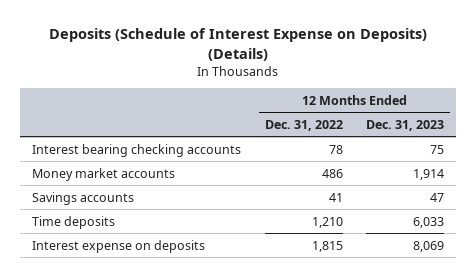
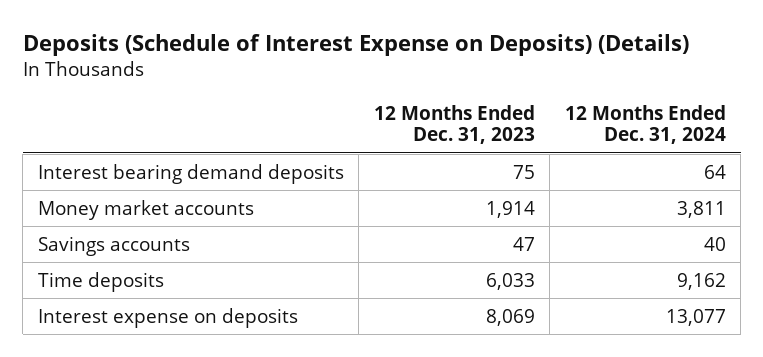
[264,119,343,131] Dec. 31, 2022 -> none
none -> [564,104,726,145] 12 Months Ended Dec. 31, 2024
[31,143,241,157] Interest bearing checking accounts -> none
none -> [37,163,344,184] Interest bearing demand deposits

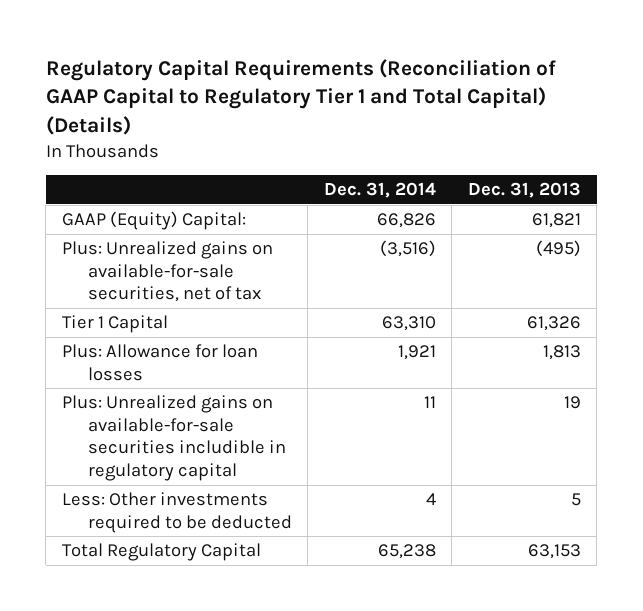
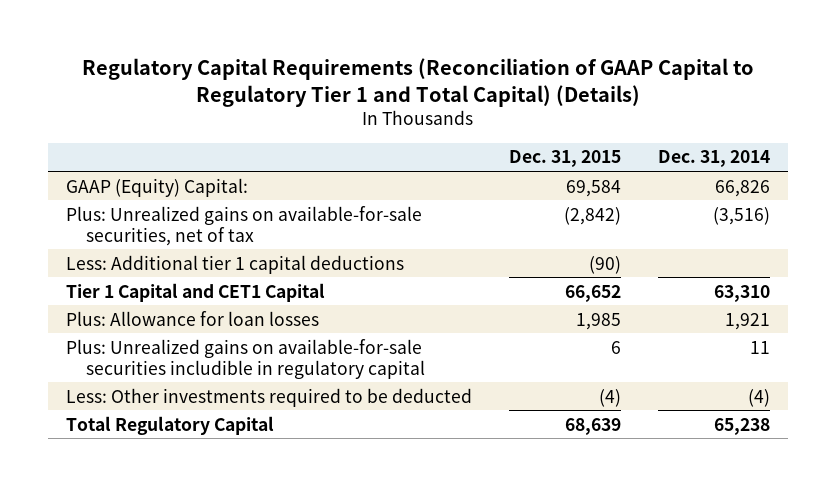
[467,182,581,199] Dec. 31, 2013 -> none
none -> [509,150,622,168] Dec. 31, 2015
none -> [66,254,405,274] Less: Additional tier 1 capital deductions
[61,315,168,334] Tier 1 Capital -> [66,282,326,302] Tier 1 Capital and CET1 Capital
[425,493,436,506] 4 -> [747,388,770,407] (4)

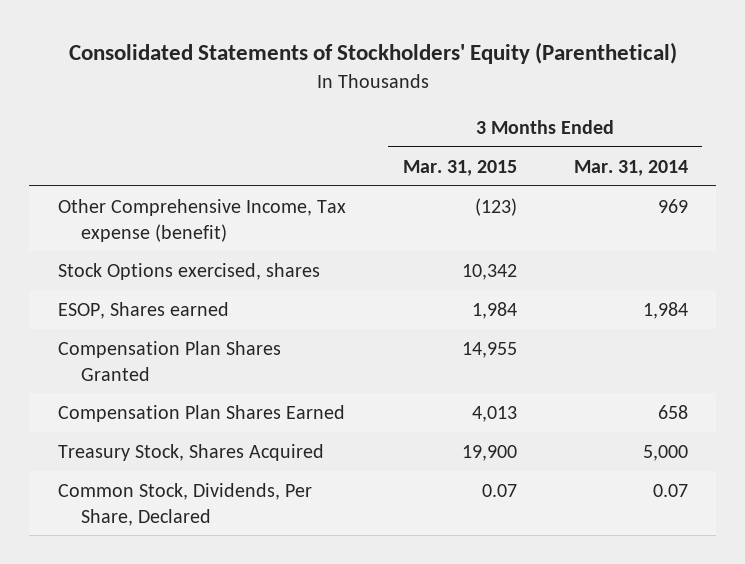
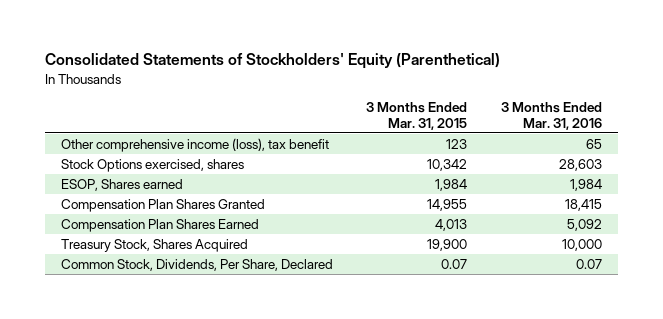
[573,159,688,176] Mar. 31, 2014 -> none
none -> [500,101,602,131] 3 Months Ended Mar. 31, 2016
[57,198,346,242] Other Comprehensive Income, Tax expense (benefit) -> [61,137,330,152] Other comprehensive income (loss), tax benefit
[474,197,517,216] (123) -> [446,138,468,149] 123

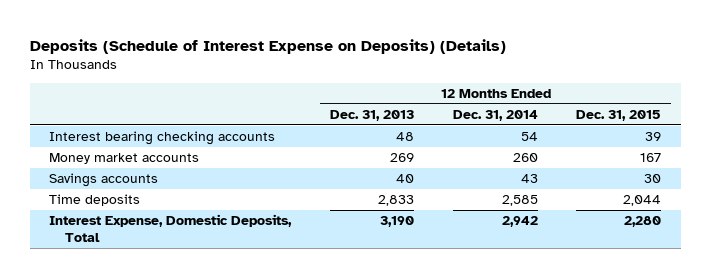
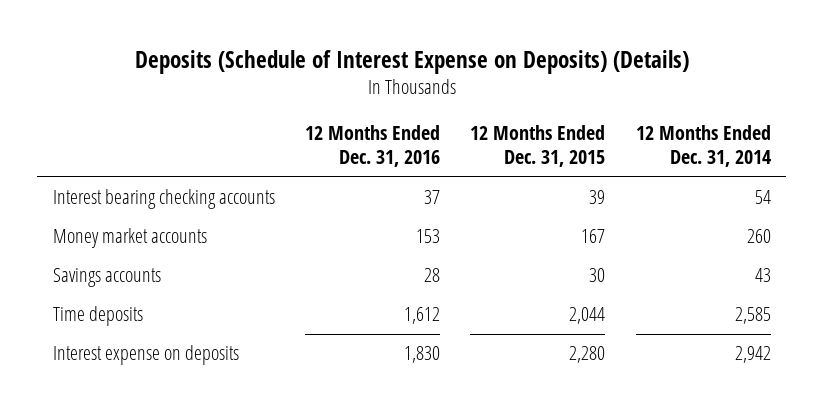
[329,109,414,121] Dec. 31, 2013 -> none
none -> [304,124,440,168] 12 Months Ended Dec. 31, 2016
[49,214,293,242] Interest Expense, Domestic Deposits, Total -> [52,345,239,366] Interest expense on deposits

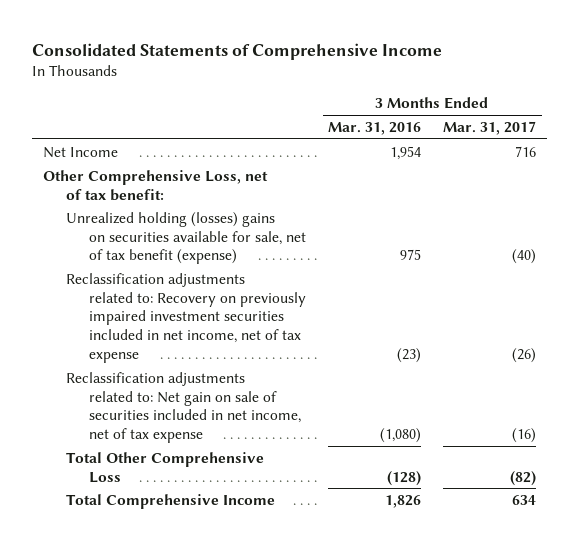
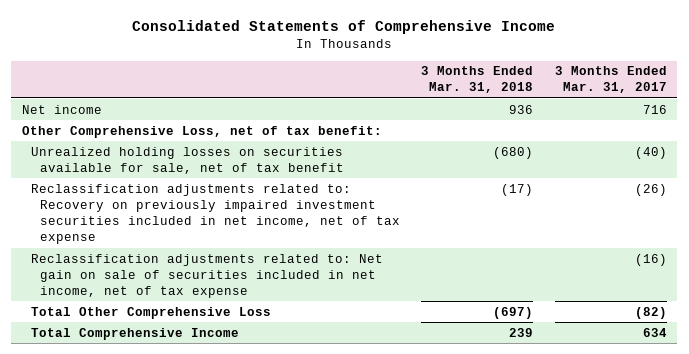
[328,121,422,135] Mar. 31, 2016 -> none
none -> [421,66,534,94] 3 Months Ended Mar. 31, 2018
[42,146,118,158] Net Income -> [21,104,102,114] Net income
[65,211,307,265] Unrealized holding (losses) gains on securities available for sale, net of tax benefit (expense) -> [31,146,345,174] Unrealized holding losses on securities available for sale, net of tax benefit

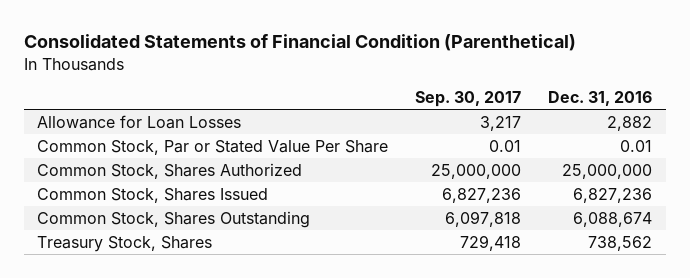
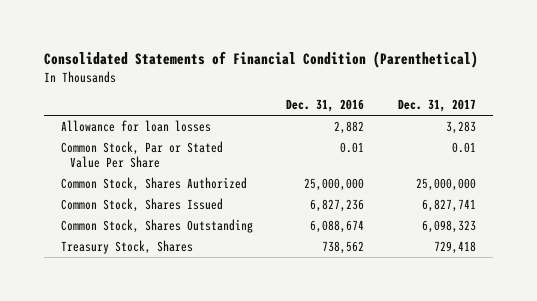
[415,91,522,108] Sep. 30, 2017 -> none
none -> [398,99,477,113] Dec. 31, 2017
[37,114,242,129] Allowance for Loan Losses -> [60,119,211,132] Allowance for loan losses

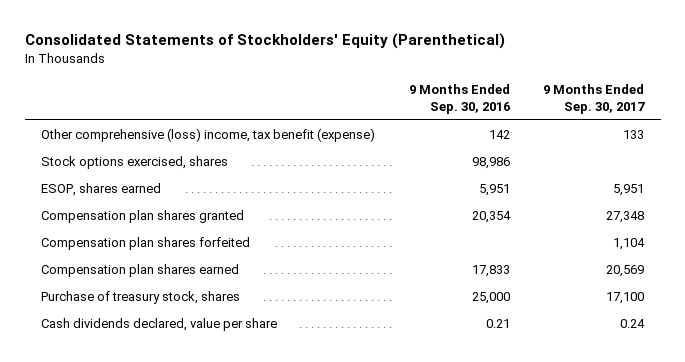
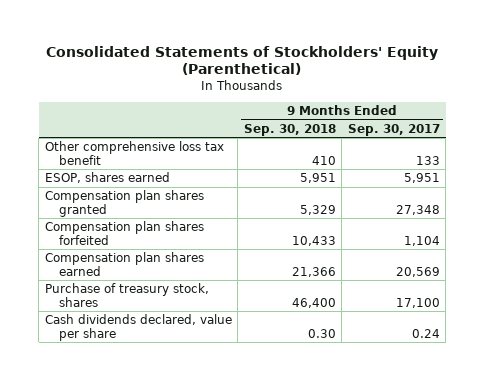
[408,84,510,115] 9 Months Ended Sep. 30, 2016 -> none
none -> [243,123,336,136] Sep. 30, 2018
[41,155,229,169] Stock options exercised, shares -> none
[41,127,376,142] Other comprehensive (loss) income, tax benefit (expense) -> [44,141,224,165] Other comprehensive loss tax benefit

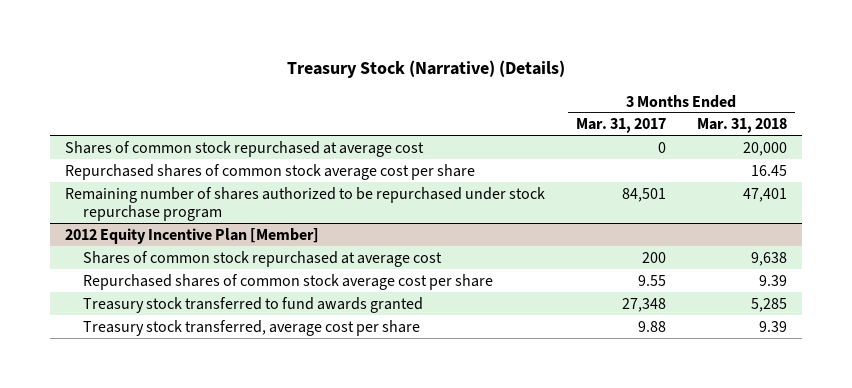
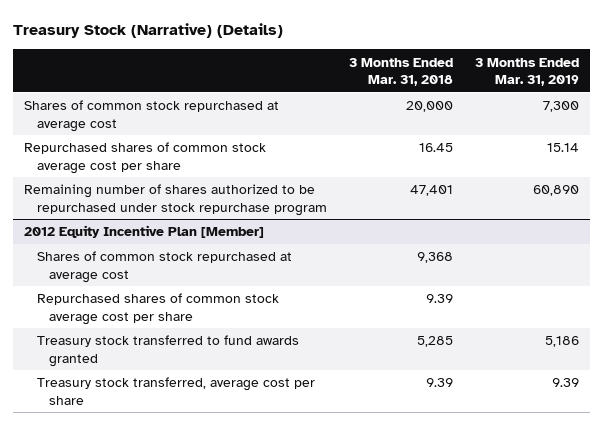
[575,118,666,134] Mar. 31, 2017 -> none
none -> [475,57,580,87] 3 Months Ended Mar. 31, 2019
[750,251,787,266] 9,638 -> [416,252,453,264] 9,368

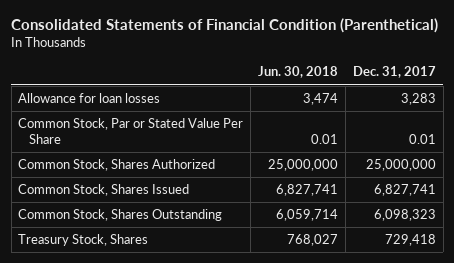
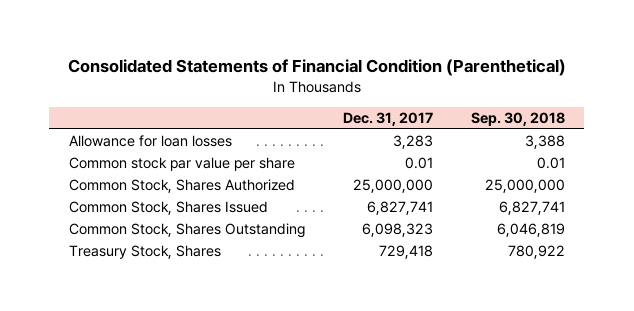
[258,66,339,79] Jun. 30, 2018 -> none
none -> [471,111,566,126] Sep. 30, 2018
[18,117,244,144] Common Stock, Par or Stated Value Per Share -> [68,157,295,172] Common stock par value per share

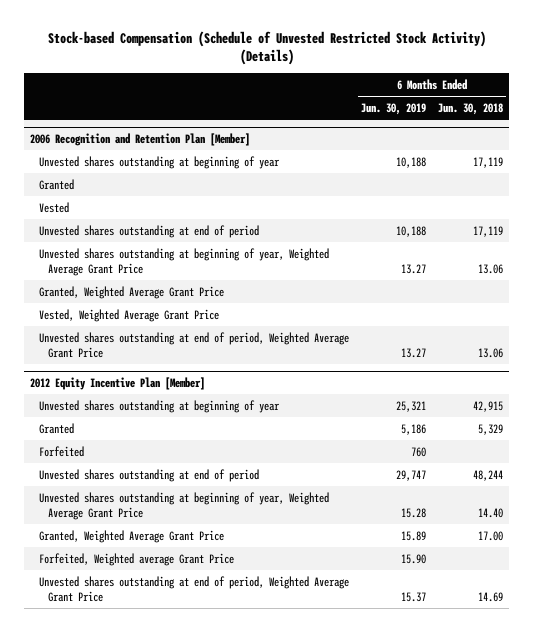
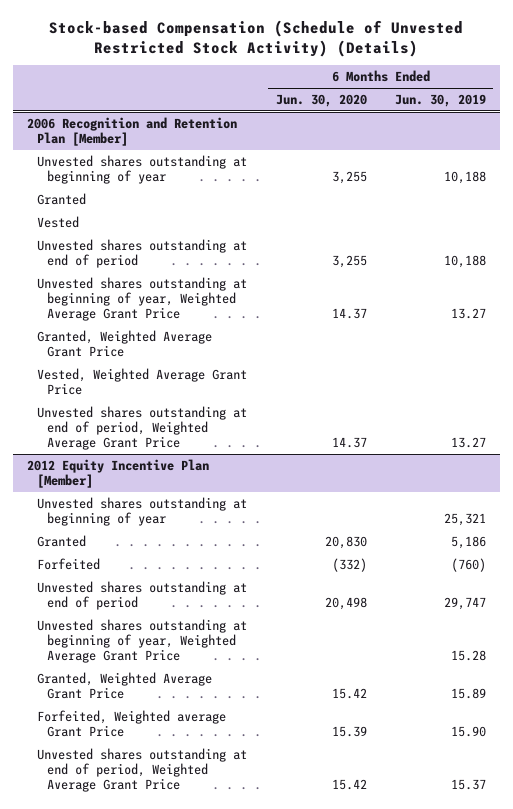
[438,102,504,115] Jun. 30, 2018 -> none
none -> [275,94,367,108] Jun. 30, 2020
[410,446,426,457] 760 -> [451,557,487,572] (760)

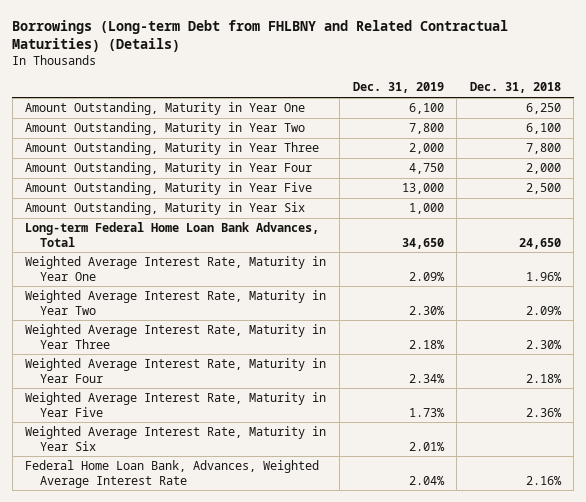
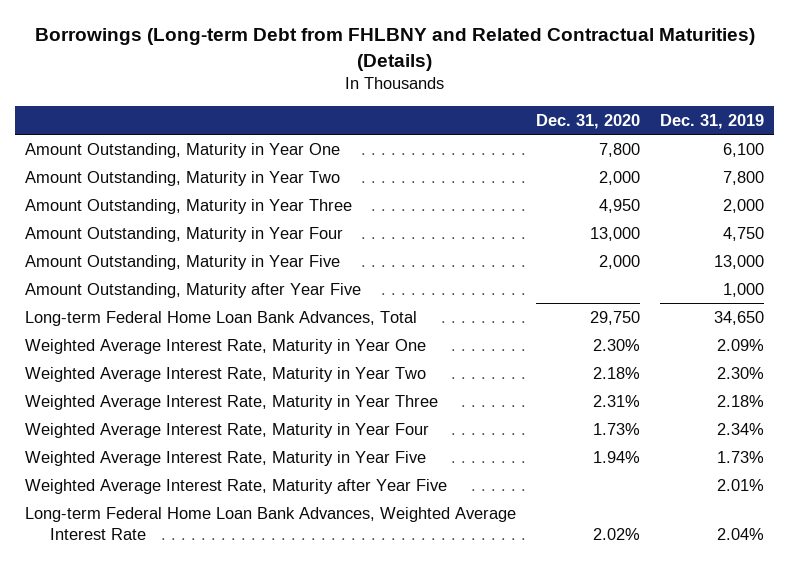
[469,82,561,94] Dec. 31, 2018 -> none
none -> [536,113,641,129] Dec. 31, 2020
[25,202,306,216] Amount Outstanding, Maturity in Year Six -> [25,282,362,298] Amount Outstanding, Maturity after Year Five
[25,426,327,451] Weighted Average Interest Rate, Maturity in Year Six -> [25,478,448,494] Weighted Average Interest Rate, Maturity after Year Five
[25,460,320,488] Federal Home Loan Bank, Advances, Weighted Average Interest Rate -> [25,506,517,540] Long-term Federal Home Loan Bank Advances, Weighted Average Interest Rate

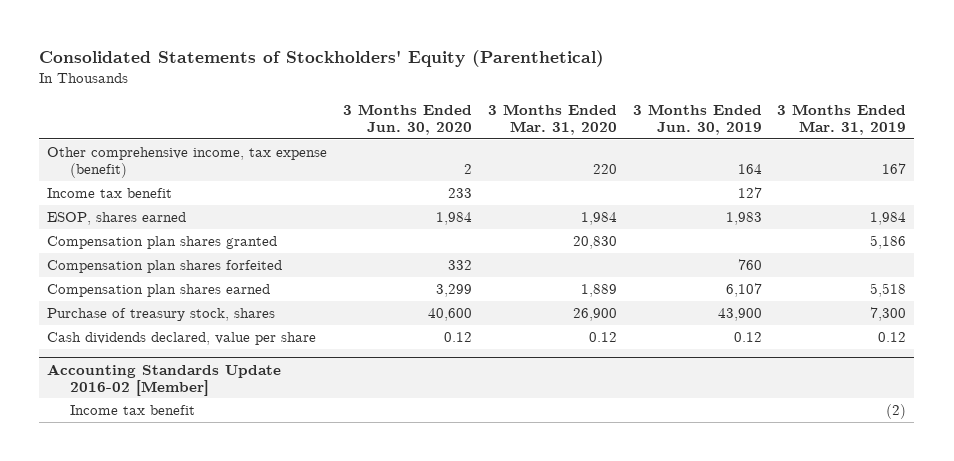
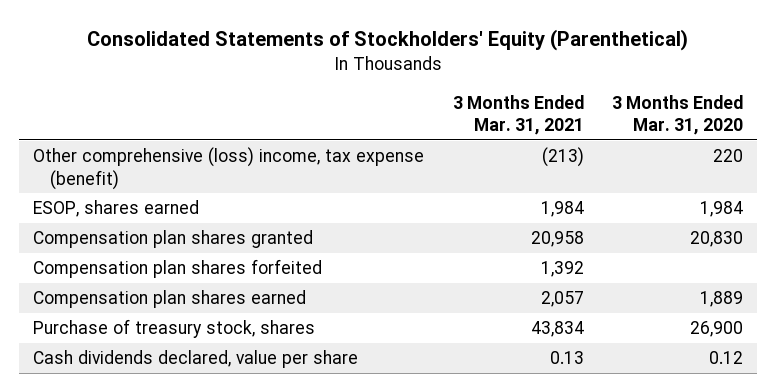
[343,103,473,135] 3 Months Ended Jun. 30, 2020 -> none
[632,103,762,135] 3 Months Ended Jun. 30, 2019 -> none
[777,103,907,135] 3 Months Ended Mar. 31, 2019 -> none
none -> [452,94,584,136] 3 Months Ended Mar. 31, 2021
[47,187,173,198] Income tax benefit -> none
[47,146,328,179] Other comprehensive income, tax expense (benefit) -> [33,147,425,190] Other comprehensive (loss) income, tax expense (benefit)
[47,363,282,396] Accounting Standards Update 2016-02 [Member] -> none
[70,404,196,415] Income tax benefit -> none

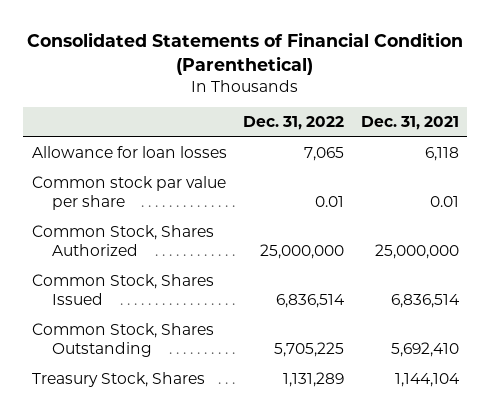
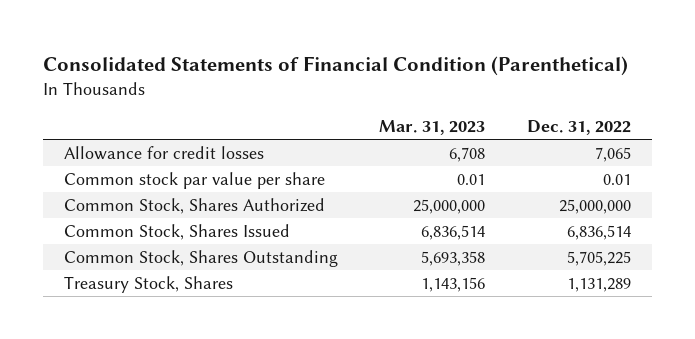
[360,116,459,131] Dec. 31, 2021 -> none
none -> [379,120,486,136] Mar. 31, 2023
[31,146,227,159] Allowance for loan losses -> [63,145,264,160] Allowance for credit losses

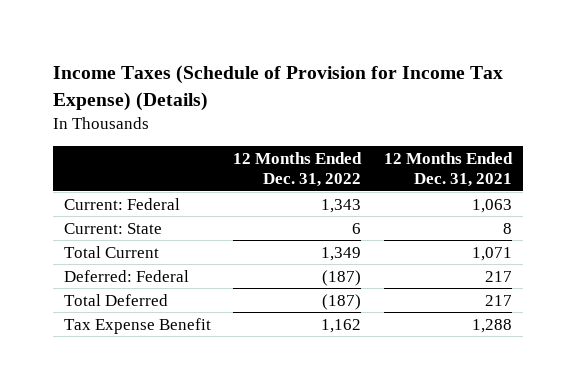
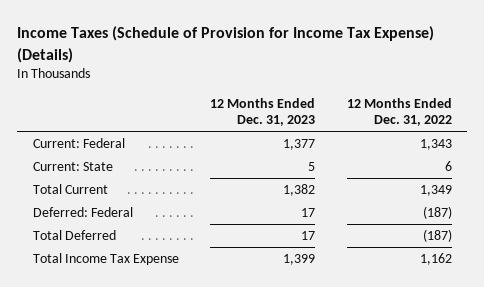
[383,152,513,188] 12 Months Ended Dec. 31, 2021 -> none
none -> [210,97,316,127] 12 Months Ended Dec. 31, 2023
[63,317,211,334] Tax Expense Benefit -> [32,252,179,265] Total Income Tax Expense

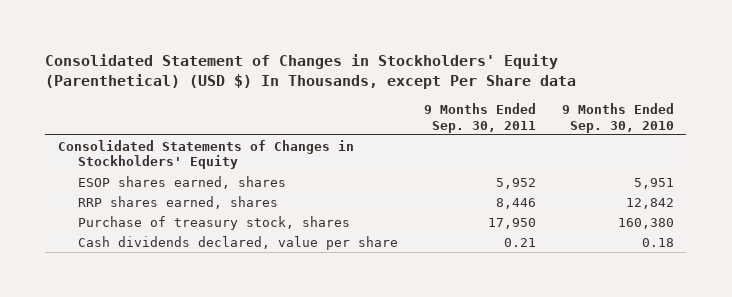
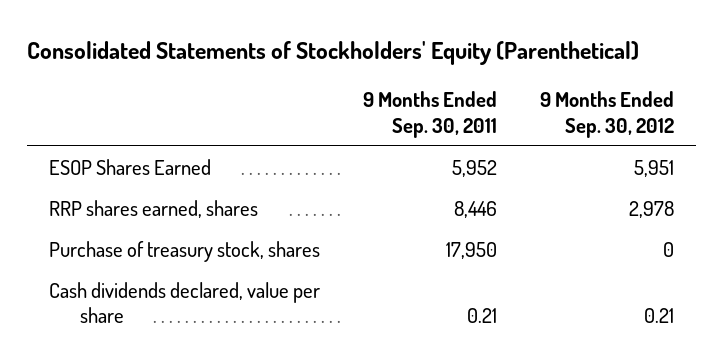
[45,53,577,90] Consolidated Statement of Changes in Stockholders' Equity (Parenthetical) (USD $) In Thousands, except Per Share data -> [27,40,640,65] Consolidated Statements of Stockholders' Equity (Parenthetical)
[561,103,674,133] 9 Months Ended Sep. 30, 2010 -> none
none -> [539,91,674,138] 9 Months Ended Sep. 30, 2012
[58,139,355,170] Consolidated Statements of Changes in Stockholders' Equity -> none
[78,175,287,189] ESOP shares earned, shares -> [48,158,211,175] ESOP Shares Earned

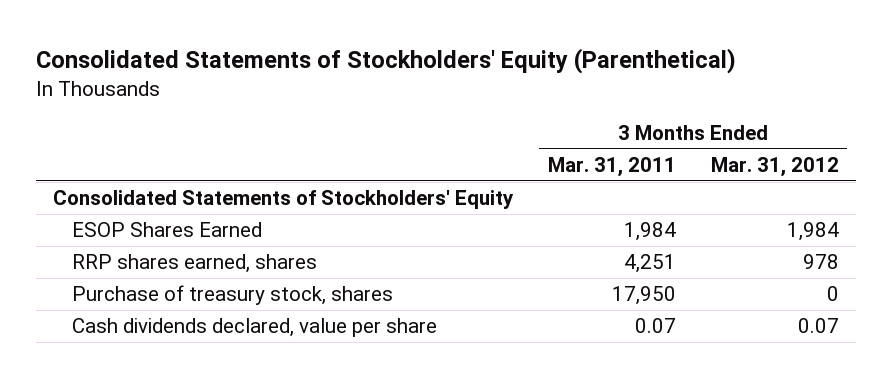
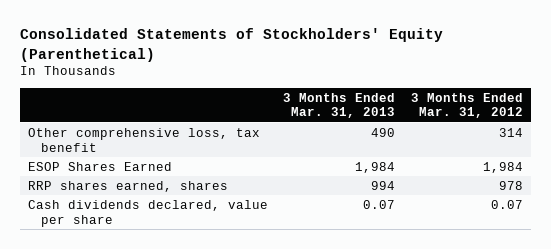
[548,157,677,178] Mar. 31, 2011 -> none
none -> [283,92,396,119] 3 Months Ended Mar. 31, 2013
[53,190,515,210] Consolidated Statements of Stockholders' Equity -> none
none -> [27,127,260,152] Other comprehensive loss, tax benefit
[72,285,394,306] Purchase of treasury stock, shares -> none

